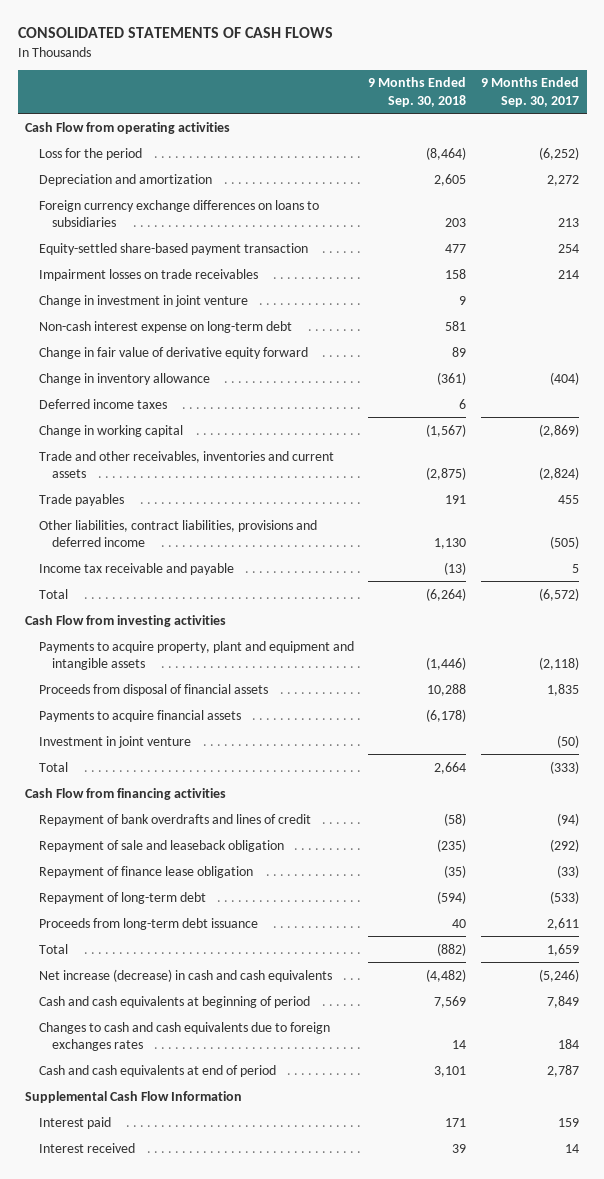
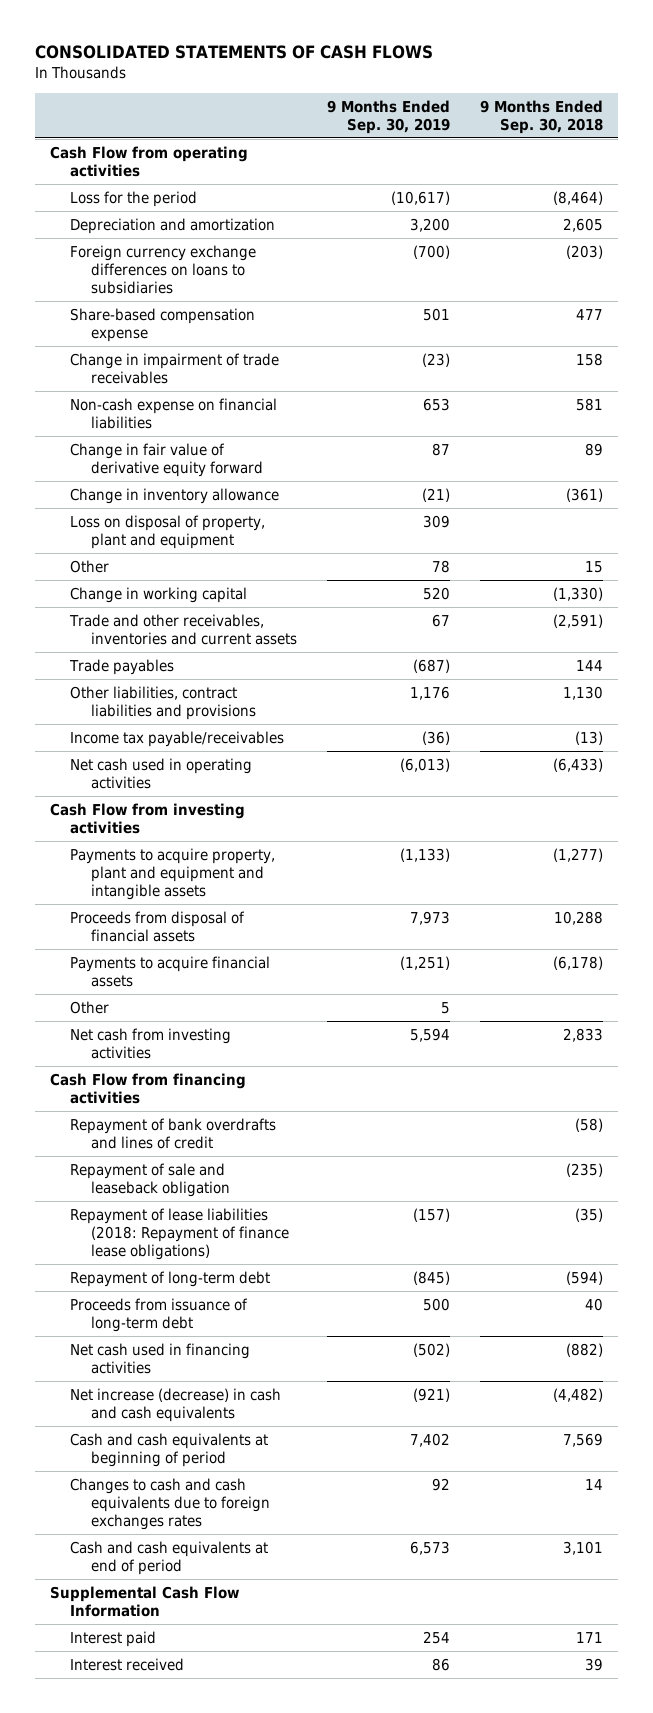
[481,77,580,107] 9 Months Ended Sep. 30, 2017 -> none
none -> [326,99,450,134] 9 Months Ended Sep. 30, 2019
[38,294,248,307] Change in investment in joint venture -> none
[445,217,467,227] 203 -> [565,244,603,259] (203)
[38,242,308,255] Equity-settled share-based payment transaction -> [70,307,256,343] Share-based compensation expense
[38,268,258,281] Impairment losses on trade receivables -> [70,352,280,385] Change in impairment of trade receivables
[38,320,292,333] Non-cash interest expense on long-term debt -> [70,397,278,430] Non-cash expense on financial liabilities
[38,398,167,409] Deferred income taxes -> none
[38,588,68,599] Total -> none
none -> [70,514,266,550] Loss on disposal of property, plant and equipment
none -> [70,559,110,573] Other
[426,423,467,437] (1,567) -> [552,586,603,601] (1,330)
[426,466,467,480] (2,875) -> [552,613,603,628] (2,591)
[445,494,467,504] 191 -> [575,659,603,671] 144
[38,519,317,547] Other liabilities, contract liabilities, provisions and deferred income -> [70,685,256,721] Other liabilities, contract liabilities and provisions
[38,562,234,575] Income tax receivable and payable -> [70,730,285,747] Income tax payable/receivables
none -> [70,757,253,790] Net cash used in operating activities
[426,656,467,670] (1,446) -> [552,847,603,862] (1,277)
[38,735,191,748] Investment in joint venture -> none
[38,761,68,772] Total -> none
none -> [70,1000,110,1014] Other
none -> [70,1027,232,1060] Net cash from investing activities
[38,865,253,878] Repayment of finance lease obligation -> [70,1207,289,1261] Repayment of lease liabilities (2018: Repayment of finance lease obligations)
[38,917,258,930] Proceeds from long-term debt issuance -> [70,1297,249,1333] Proceeds from issuance of long-term debt
[38,943,68,954] Total -> [70,1342,251,1375] Net cash used in financing activities

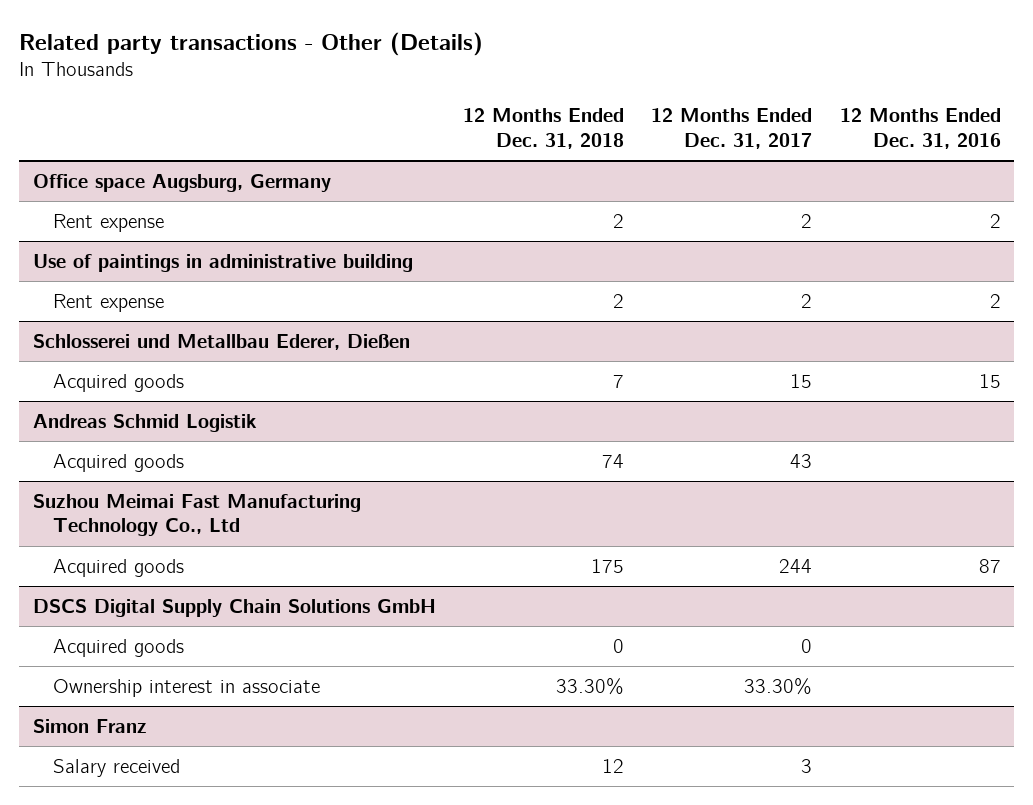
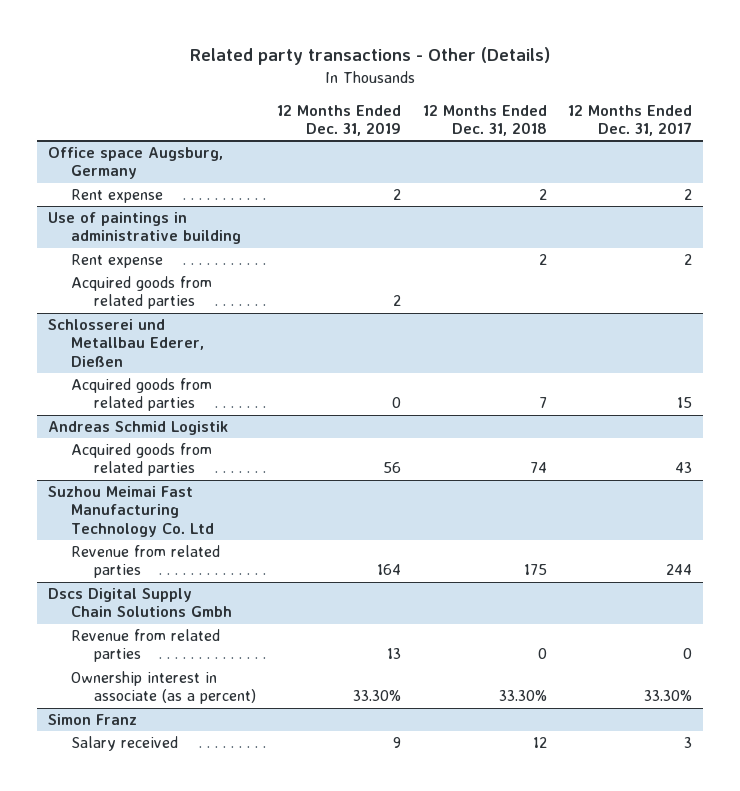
[839,108,1001,150] 12 Months Ended Dec. 31, 2016 -> none
none -> [277,104,402,136] 12 Months Ended Dec. 31, 2019
none -> [70,276,212,310] Acquired goods from related parties
[53,373,185,392] Acquired goods -> [70,378,212,412] Acquired goods from related parties
[53,638,185,657] Acquired goods -> none
[53,453,185,472] Acquired goods -> [70,443,212,477] Acquired goods from related parties
[32,493,361,537] Suzhou Meimai Fast Manufacturing Technology Co., Ltd -> [47,486,214,537] Suzhou Meimai Fast Manufacturing Technology Co. Ltd
[53,558,185,577] Acquired goods -> [70,545,220,579] Revenue from related parties
[32,598,436,617] DSCS Digital Supply Chain Solutions GmbH -> [47,588,232,618] Dscs Digital Supply Chain Solutions Gmbh
none -> [70,629,220,663] Revenue from related parties
[53,678,321,697] Ownership interest in associate -> [70,671,256,705] Ownership interest in associate (as a percent)

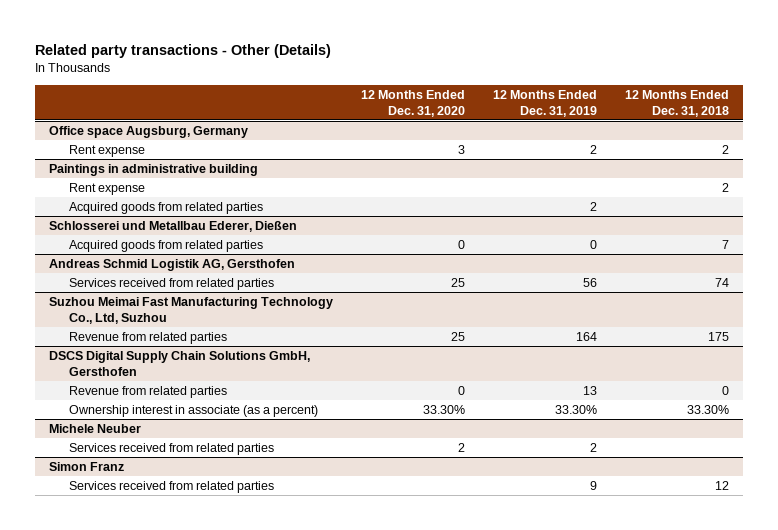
[568,104,693,136] 12 Months Ended Dec. 31, 2017 -> none
none -> [361,89,466,117] 12 Months Ended Dec. 31, 2020
[47,212,241,245] Use of paintings in administrative building -> [49,163,259,176] Paintings in administrative building
[47,421,228,436] Andreas Schmid Logistik -> [49,258,296,271] Andreas Schmid Logistik AG, Gersthofen
[70,443,212,477] Acquired goods from related parties -> [68,277,274,290] Services received from related parties
[47,486,214,537] Suzhou Meimai Fast Manufacturing Technology Co. Ltd -> [49,296,334,324] Suzhou Meimai Fast Manufacturing Technology Co., Ltd, Suzhou
[47,588,232,618] Dscs Digital Supply Chain Solutions Gmbh -> [49,350,311,376] DSCS Digital Supply Chain Solutions GmbH, Gersthofen
none -> [49,423,142,433] Michele Neuber
none -> [68,442,274,455] Services received from related parties
[70,736,178,752] Salary received -> [68,480,274,493] Services received from related parties

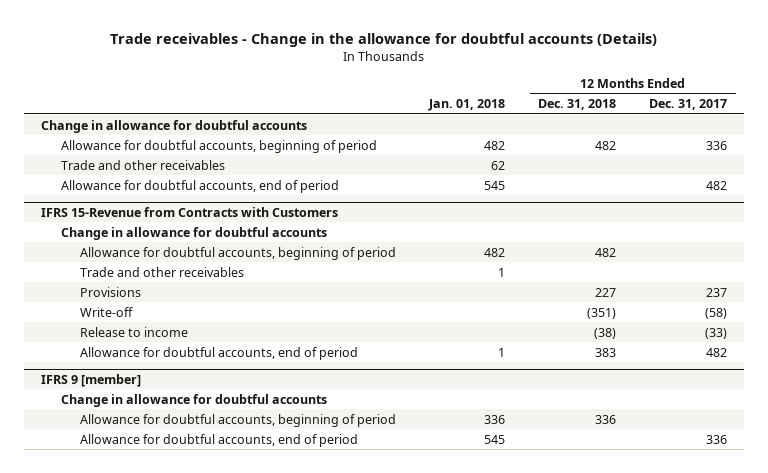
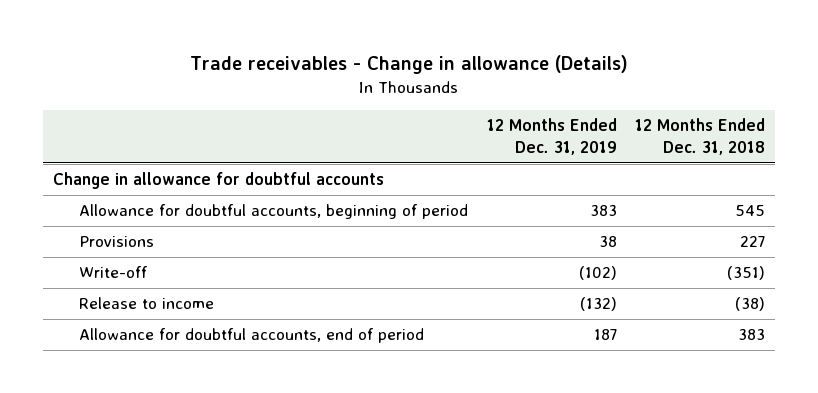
[110,32,658,47] Trade receivables - Change in the allowance for doubtful accounts (Details) -> [189,54,628,74] Trade receivables - Change in allowance (Details)
[428,99,506,112] Jan. 01, 2018 -> none
[649,99,728,111] Dec. 31, 2017 -> none
none -> [486,118,617,155] 12 Months Ended Dec. 31, 2019
[60,159,225,170] Trade and other receivables -> none
[60,179,339,193] Allowance for doubtful accounts, end of period -> none
[41,206,339,217] IFRS 15-Revenue from Contracts with Customers -> none
[60,226,327,240] Change in allowance for doubtful accounts -> none
[80,246,397,260] Allowance for doubtful accounts, beginning of period -> none
[80,266,245,277] Trade and other receivables -> none
[595,140,617,150] 482 -> [735,205,766,217] 545
[41,373,142,387] IFRS 9 [member] -> none
[60,393,327,407] Change in allowance for doubtful accounts -> none
[80,413,397,427] Allowance for doubtful accounts, beginning of period -> none
[80,433,359,447] Allowance for doubtful accounts, end of period -> none

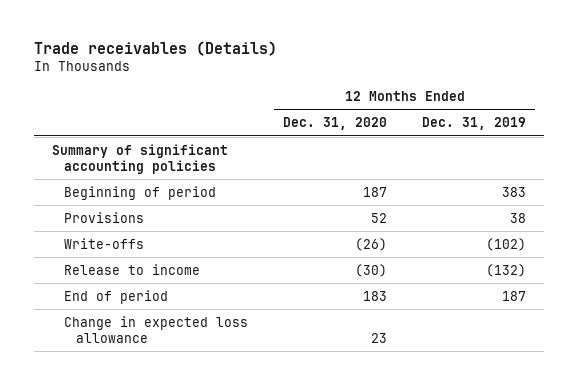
[189,54,628,74] Trade receivables - Change in allowance (Details) -> [34,40,278,56] Trade receivables (Details)
[635,118,766,155] 12 Months Ended Dec. 31, 2018 -> none
none -> [283,117,388,131] Dec. 31, 2020
[52,172,384,190] Change in allowance for doubtful accounts -> none
none -> [51,143,228,174] Summary of significant accounting policies
[78,204,468,220] Allowance for doubtful accounts, beginning of period -> [63,185,216,200] Beginning of period
[78,266,148,279] Write-off -> [63,237,144,249] Write-offs
[78,328,424,344] Allowance for doubtful accounts, end of period -> [63,289,168,304] End of period
none -> [63,315,248,343] Change in expected loss allowance

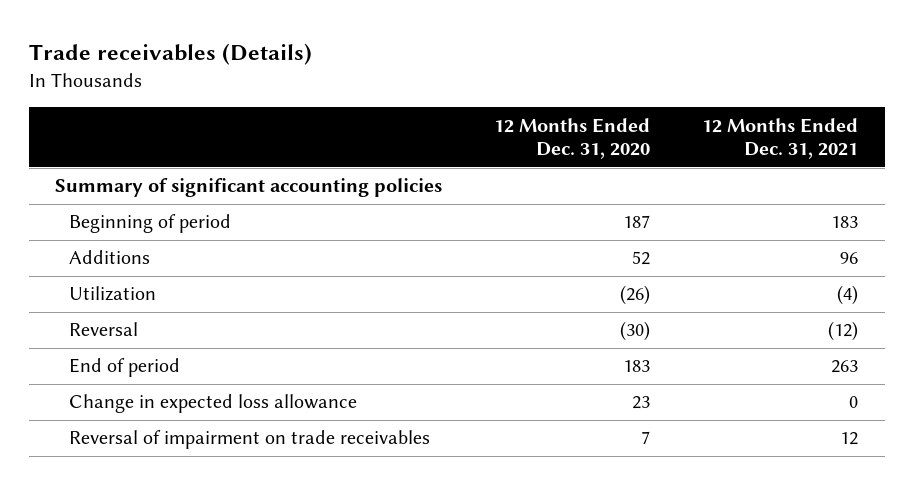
[422,117,527,131] Dec. 31, 2019 -> none
none -> [702,117,859,160] 12 Months Ended Dec. 31, 2021
[63,211,144,223] Provisions -> [69,250,151,265] Additions
[63,237,144,249] Write-offs -> [69,286,157,302] Utilization
[63,263,200,275] Release to income -> [69,322,139,337] Reversal
none -> [69,430,431,450] Reversal of impairment on trade receivables

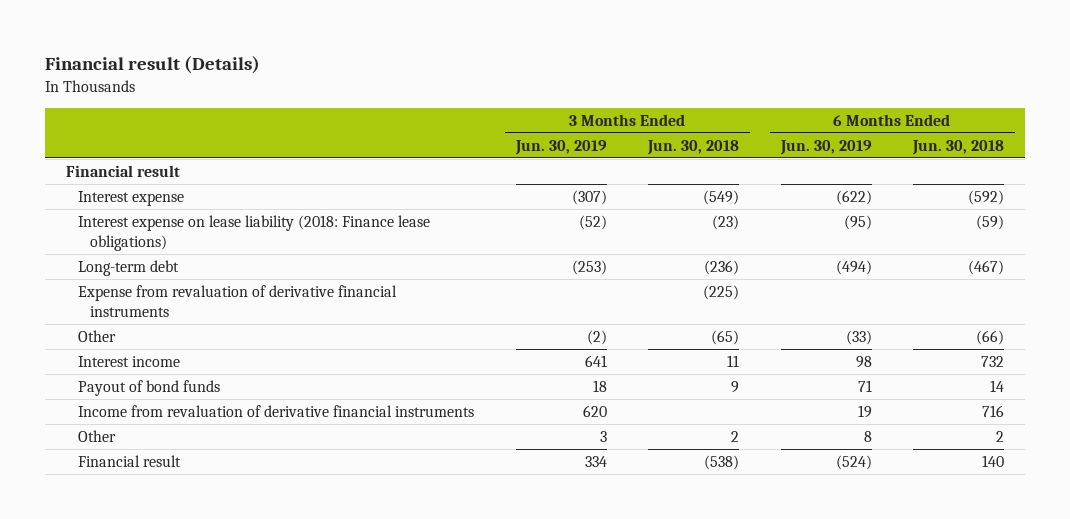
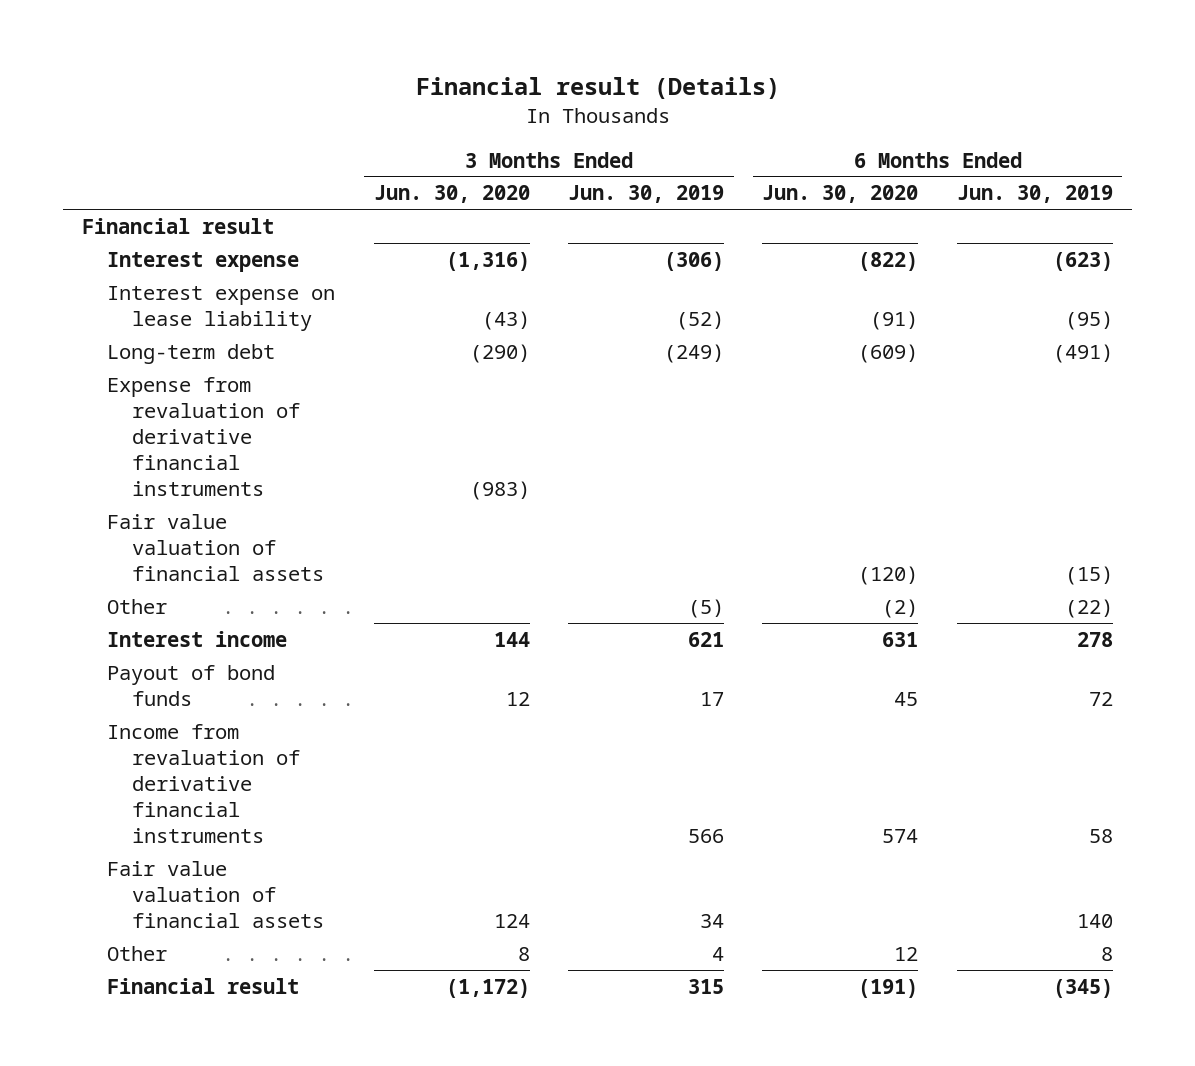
[647,139,740,155] Jun. 30, 2018 -> none
[912,139,1005,155] Jun. 30, 2018 -> none
none -> [373,185,530,204] Jun. 30, 2020
none -> [762,185,919,204] Jun. 30, 2020
[571,189,607,205] (307) -> [663,251,724,271] (306)
[835,189,872,205] (622) -> [1052,251,1113,271] (623)
[78,214,431,251] Interest expense on lease liability (2018: Finance lease obligations) -> [107,285,336,331] Interest expense on lease liability
[571,259,607,275] (253) -> [663,343,724,363] (249)
[835,259,872,275] (494) -> [1052,343,1113,363] (491)
none -> [107,513,324,582] Fair value valuation of financial assets
[586,329,607,345] (2) -> [687,598,724,618] (5)
[845,329,872,345] (33) -> [1064,598,1113,618] (22)
[584,354,607,367] 641 -> [687,631,724,647] 621
[855,355,872,368] 98 -> [1076,631,1113,647] 278
[592,379,607,392] 18 -> [699,691,724,706] 17
[857,379,872,392] 71 -> [1088,691,1113,706] 72
[582,404,607,417] 620 -> [687,829,724,844] 566
[857,404,872,418] 19 -> [1088,829,1113,844] 58
none -> [107,860,324,929] Fair value valuation of financial assets
[599,430,607,442] 3 -> [711,946,724,961] 4
[584,455,607,467] 334 -> [687,978,724,994] 315
[835,454,872,470] (524) -> [1052,978,1113,998] (345)

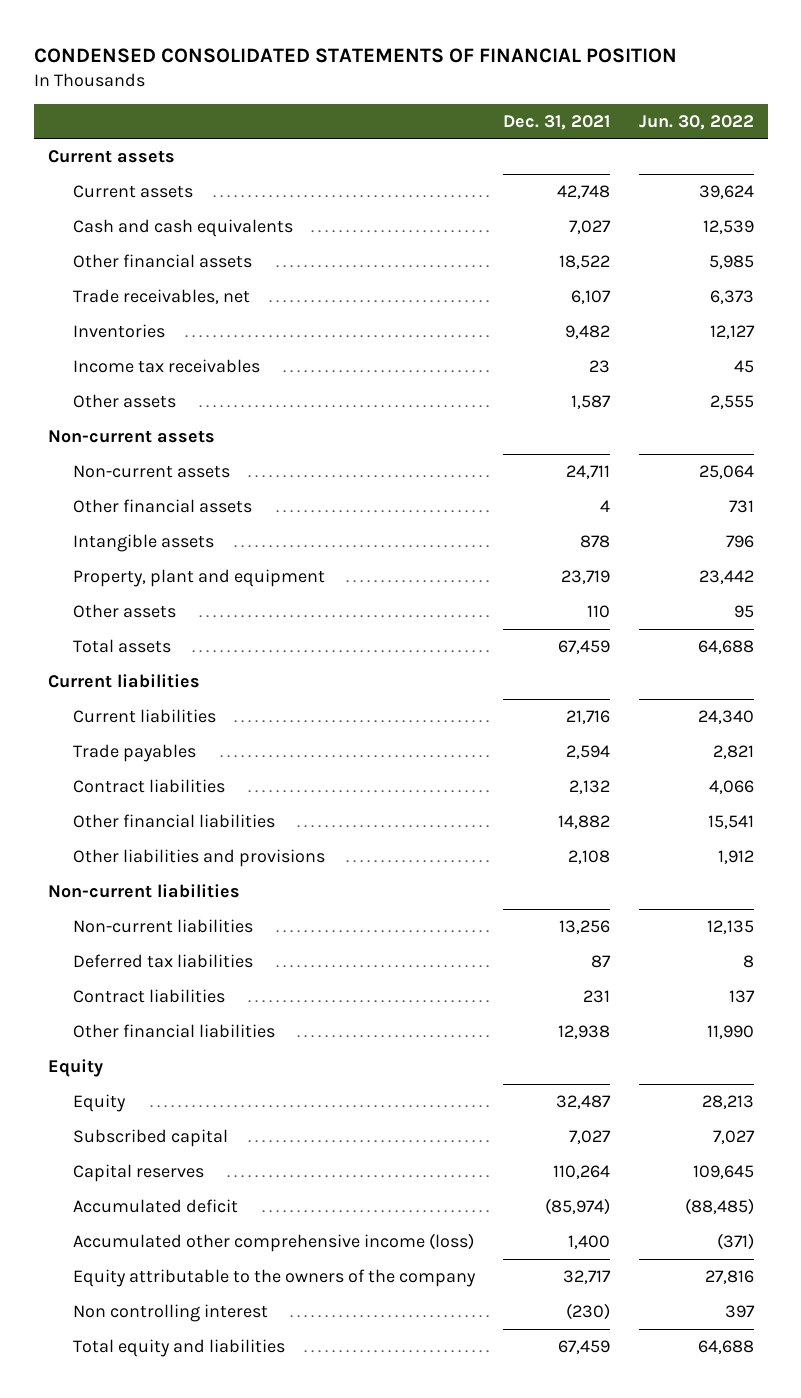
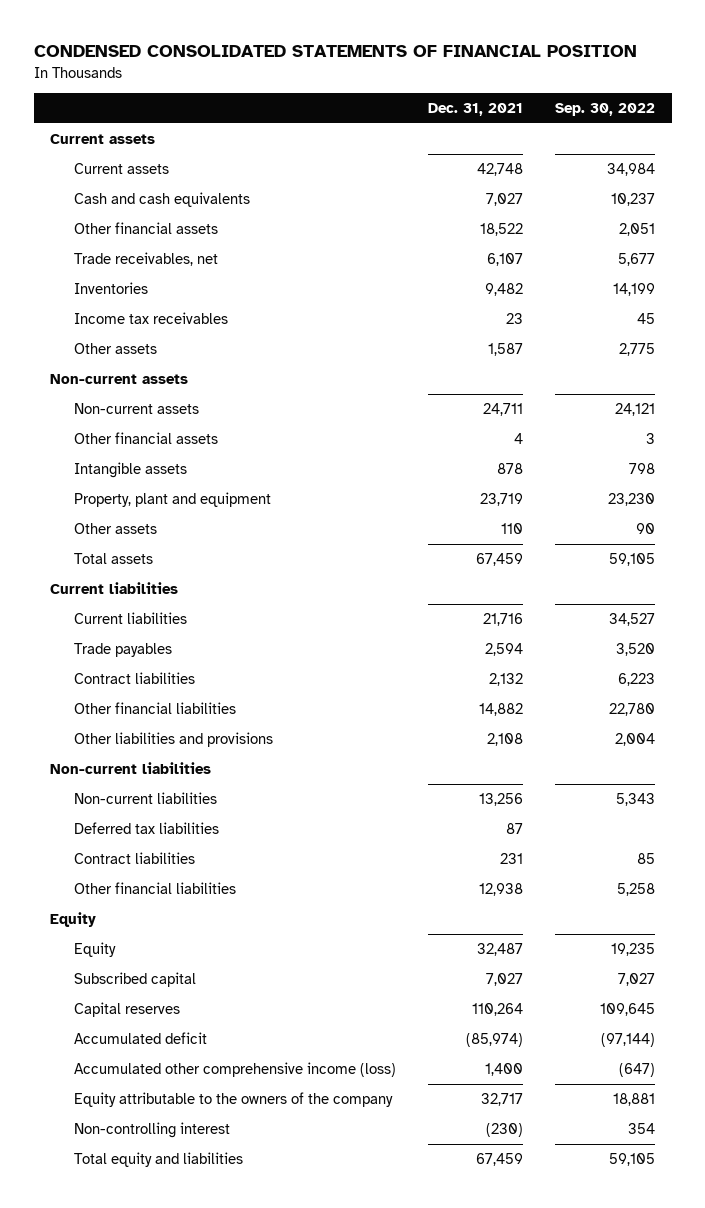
[638,114,754,130] Jun. 30, 2022 -> none
none -> [555,102,656,116] Sep. 30, 2022
[72,1303,268,1322] Non controlling interest -> [73,1121,230,1138] Non-controlling interest

